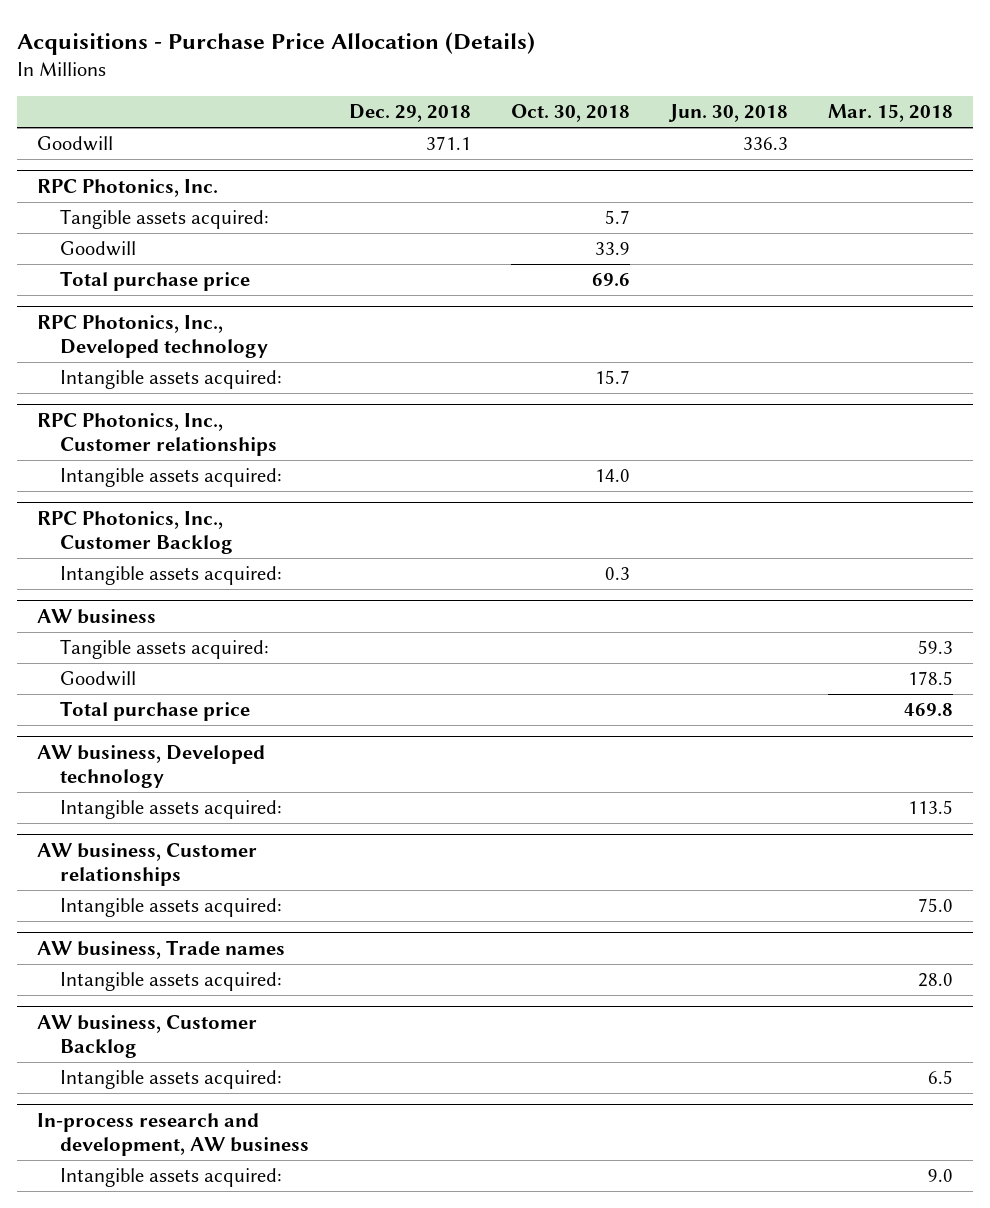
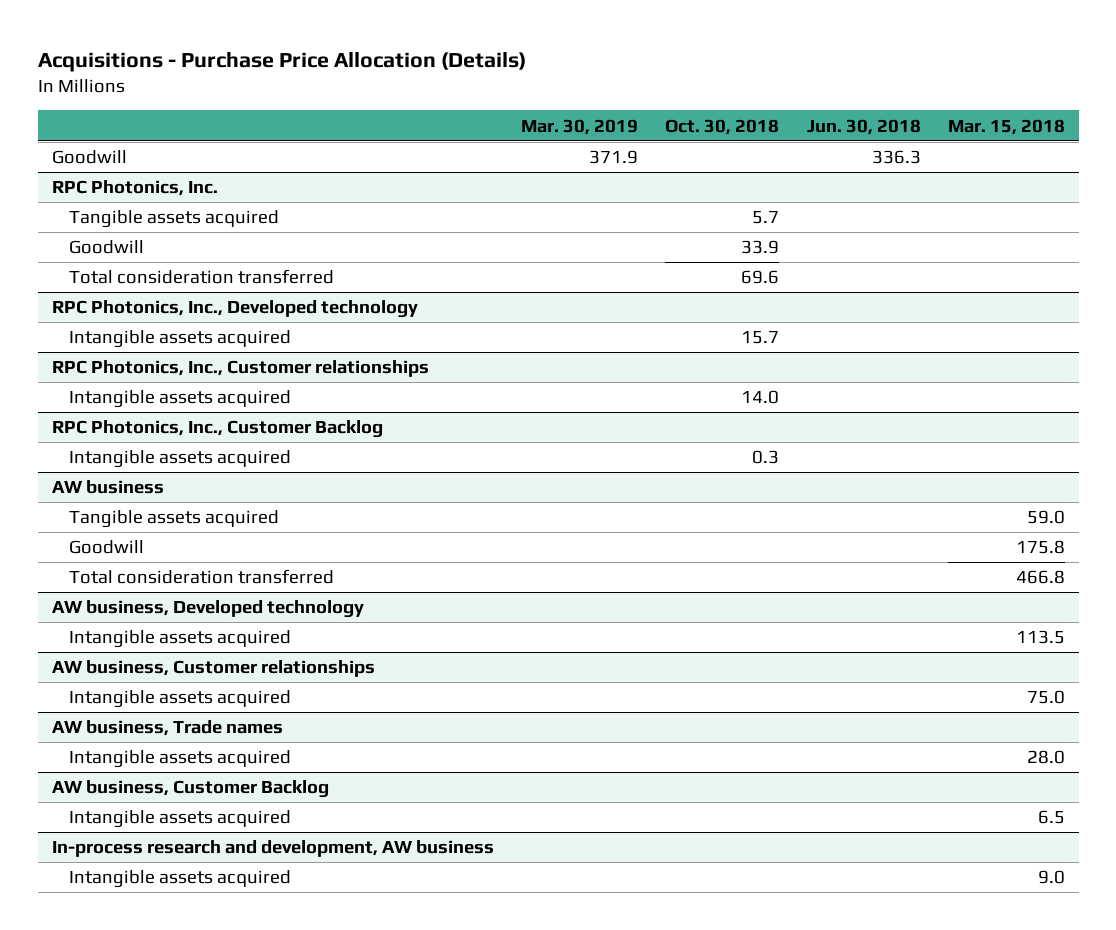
[349,104,472,123] Dec. 29, 2018 -> none
none -> [520,118,638,135] Mar. 30, 2019
[60,208,270,229] Tangible assets acquired: -> [69,210,280,229] Tangible assets acquired
[60,270,251,291] Total purchase price -> [69,269,335,285] Total consideration transferred
[60,369,283,389] Intangible assets acquired: -> [69,330,292,349] Intangible assets acquired
[60,467,283,487] Intangible assets acquired: -> [69,390,292,409] Intangible assets acquired
[60,565,283,585] Intangible assets acquired: -> [69,450,292,469] Intangible assets acquired
[60,638,270,659] Tangible assets acquired: -> [69,510,280,529] Tangible assets acquired
[918,639,954,654] 59.3 -> [1026,510,1065,525] 59.0
[908,670,954,685] 178.5 -> [1015,540,1065,555] 175.8
[60,700,251,721] Total purchase price -> [69,569,335,585] Total consideration transferred
[904,702,954,716] 469.8 -> [1015,570,1065,585] 466.8
[60,799,283,819] Intangible assets acquired: -> [69,630,292,649] Intangible assets acquired
[60,897,283,917] Intangible assets acquired: -> [69,690,292,709] Intangible assets acquired
[60,971,283,991] Intangible assets acquired: -> [69,750,292,769] Intangible assets acquired
[60,1069,283,1089] Intangible assets acquired: -> [69,810,292,829] Intangible assets acquired
[60,1167,283,1187] Intangible assets acquired: -> [69,870,292,889] Intangible assets acquired

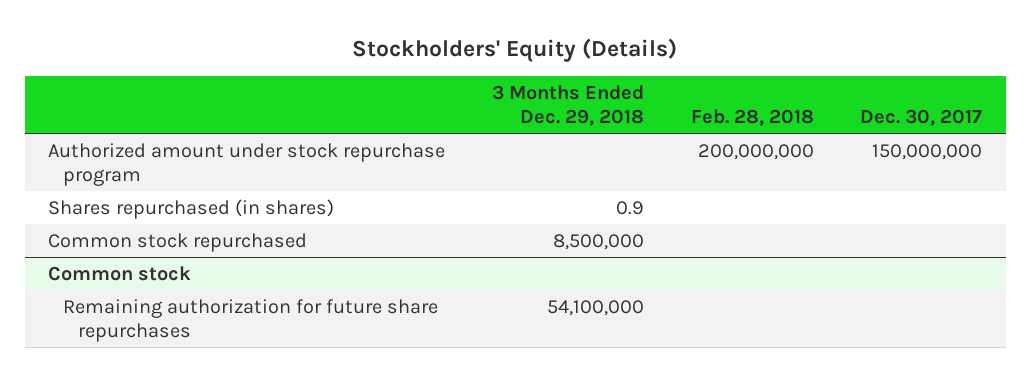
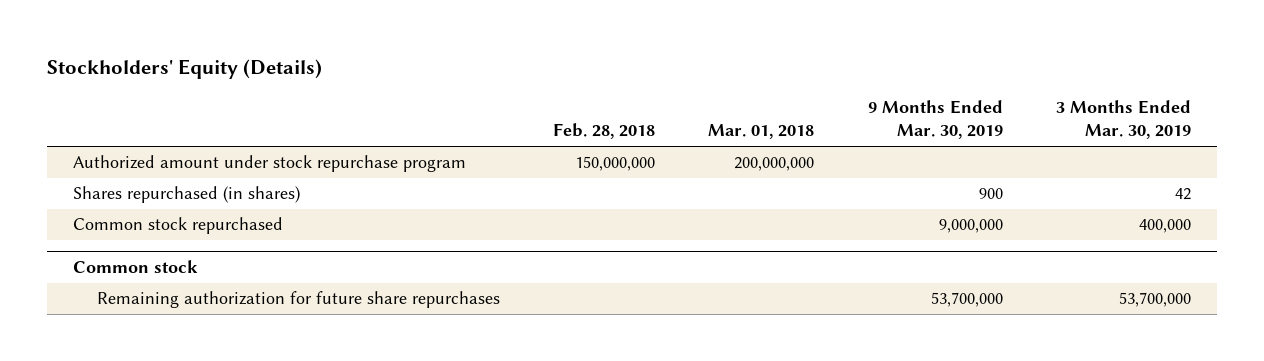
[491,85,644,126] 3 Months Ended Dec. 29, 2018 -> none
[860,108,983,126] Dec. 30, 2017 -> none
none -> [708,124,815,140] Mar. 01, 2018
none -> [867,100,1003,140] 9 Months Ended Mar. 30, 2019
none -> [1055,100,1191,140] 3 Months Ended Mar. 30, 2019
[697,143,814,160] 200,000,000 -> [575,156,656,172] 150,000,000

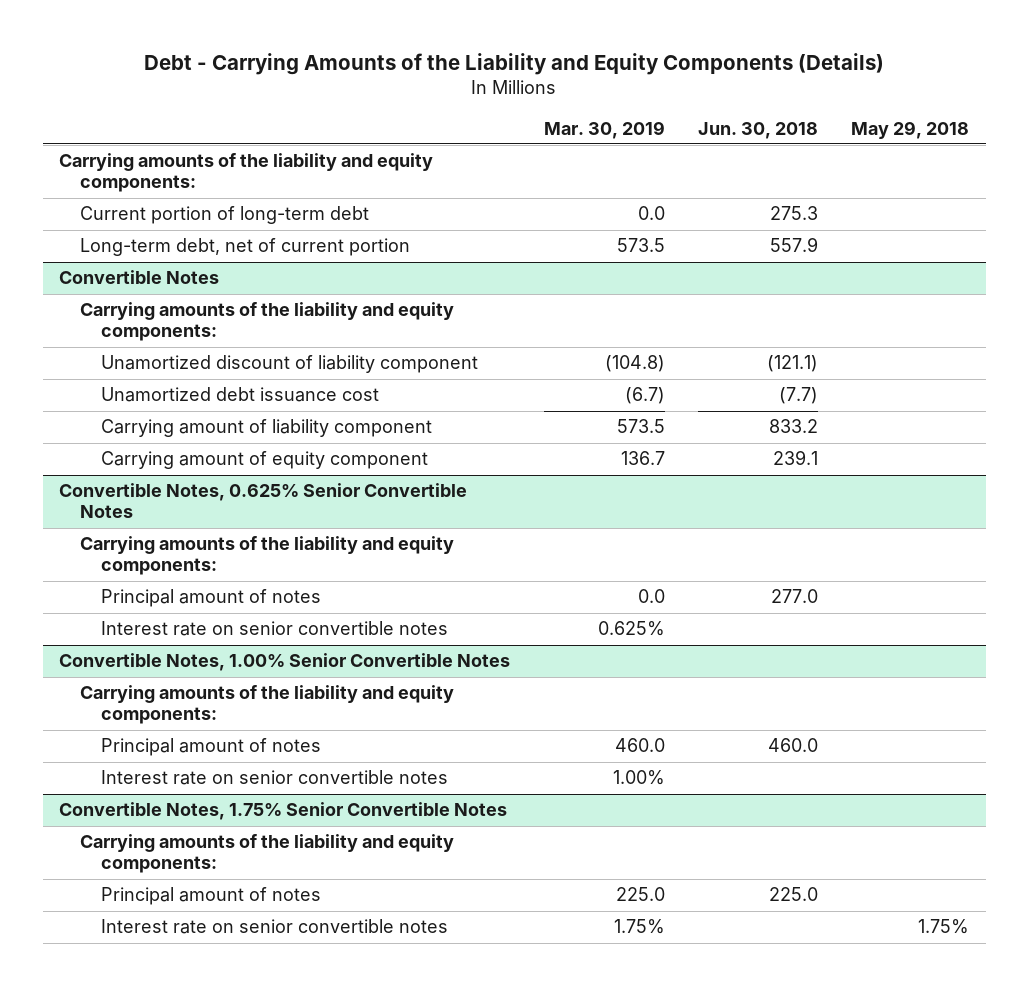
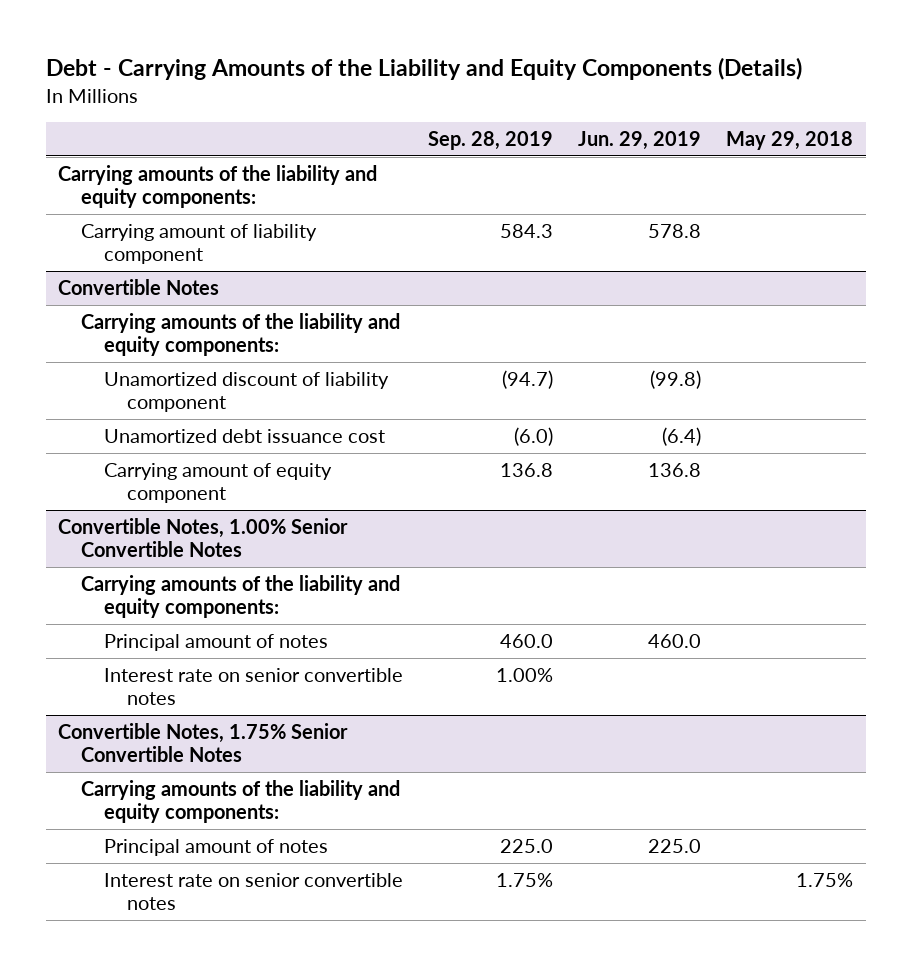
[543,120,665,139] Mar. 30, 2019 -> none
[697,121,818,139] Jun. 30, 2018 -> none
none -> [428,131,554,151] Sep. 28, 2019
none -> [578,131,702,151] Jun. 29, 2019
[80,206,370,225] Current portion of long-term debt -> none
[80,238,411,257] Long-term debt, net of current portion -> [81,223,318,265] Carrying amount of liability component
[101,419,433,438] Carrying amount of liability component -> none
[59,483,468,519] Convertible Notes, 0.625% Senior Convertible Notes -> none
[80,536,455,576] Carrying amounts of the liability and equity components: -> none
[101,589,322,608] Principal amount of notes -> none
[101,621,449,637] Interest rate on senior convertible notes -> none

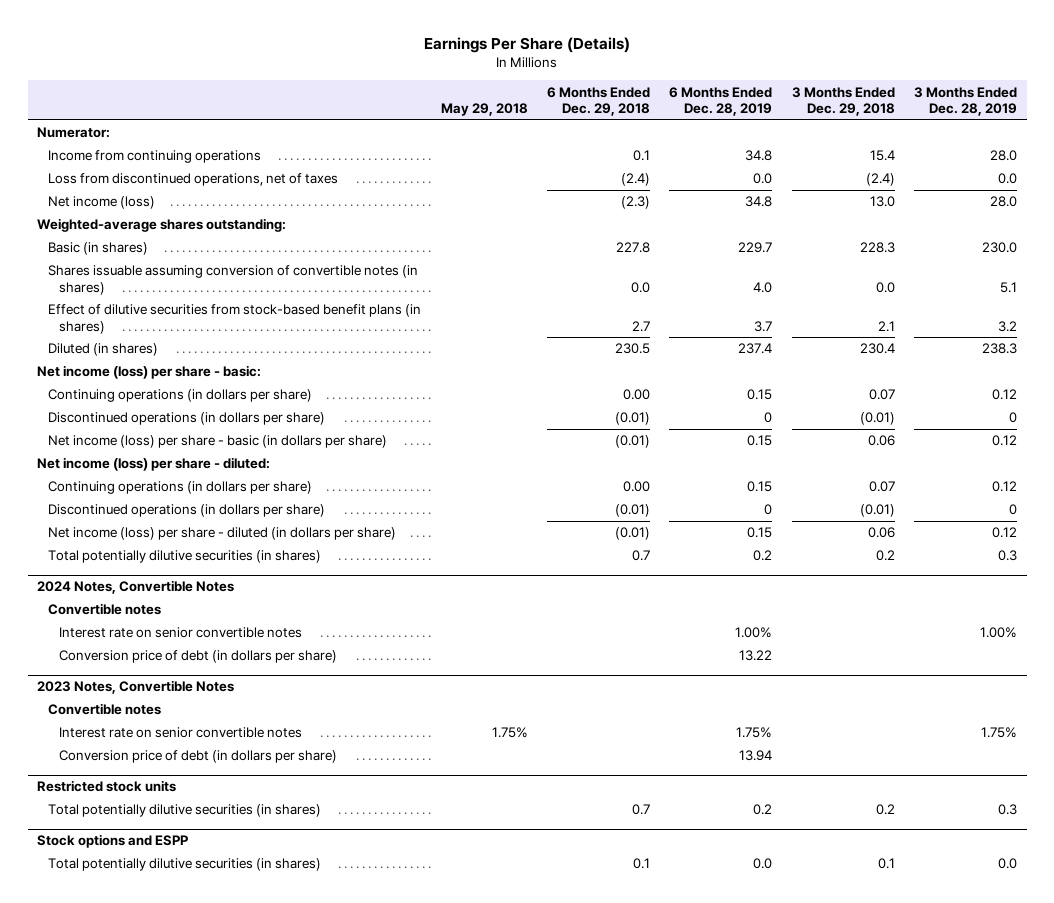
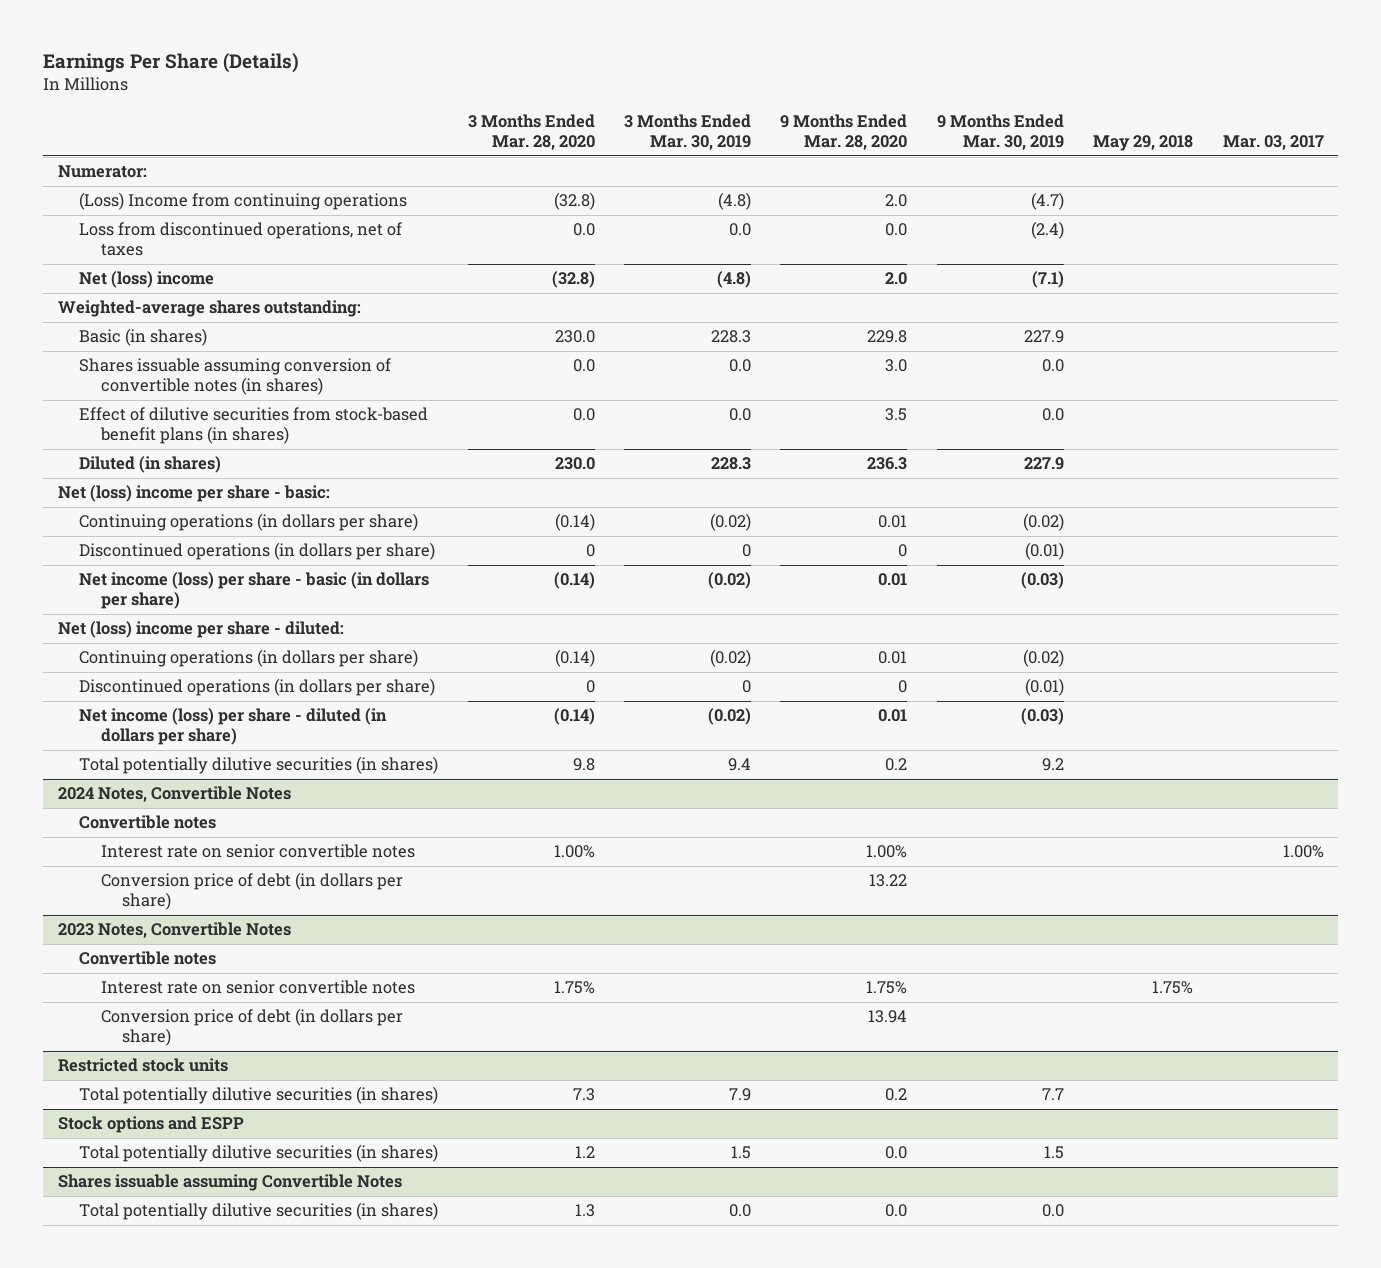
[547,86,651,117] 6 Months Ended Dec. 29, 2018 -> none
[669,86,773,117] 6 Months Ended Dec. 28, 2019 -> none
[791,86,895,117] 3 Months Ended Dec. 29, 2018 -> none
[914,86,1018,117] 3 Months Ended Dec. 28, 2019 -> none
none -> [467,114,595,151] 3 Months Ended Mar. 28, 2020
none -> [624,114,752,151] 3 Months Ended Mar. 30, 2019
none -> [780,114,908,151] 9 Months Ended Mar. 28, 2020
none -> [936,114,1064,151] 9 Months Ended Mar. 30, 2019
none -> [1222,135,1324,151] Mar. 03, 2017
[48,150,262,164] Income from continuing operations -> [79,192,408,211] (Loss) Income from continuing operations
[48,196,156,210] Net income (loss) -> [79,271,215,289] Net (loss) income
[37,365,262,380] Net income (loss) per share - basic: -> [57,485,330,503] Net (loss) income per share - basic:
[37,457,271,472] Net income (loss) per share - diluted: -> [57,621,344,639] Net (loss) income per share - diluted:
none -> [57,1174,402,1192] Shares issuable assuming Convertible Notes
none -> [79,1202,439,1221] Total potentially dilutive securities (in shares)

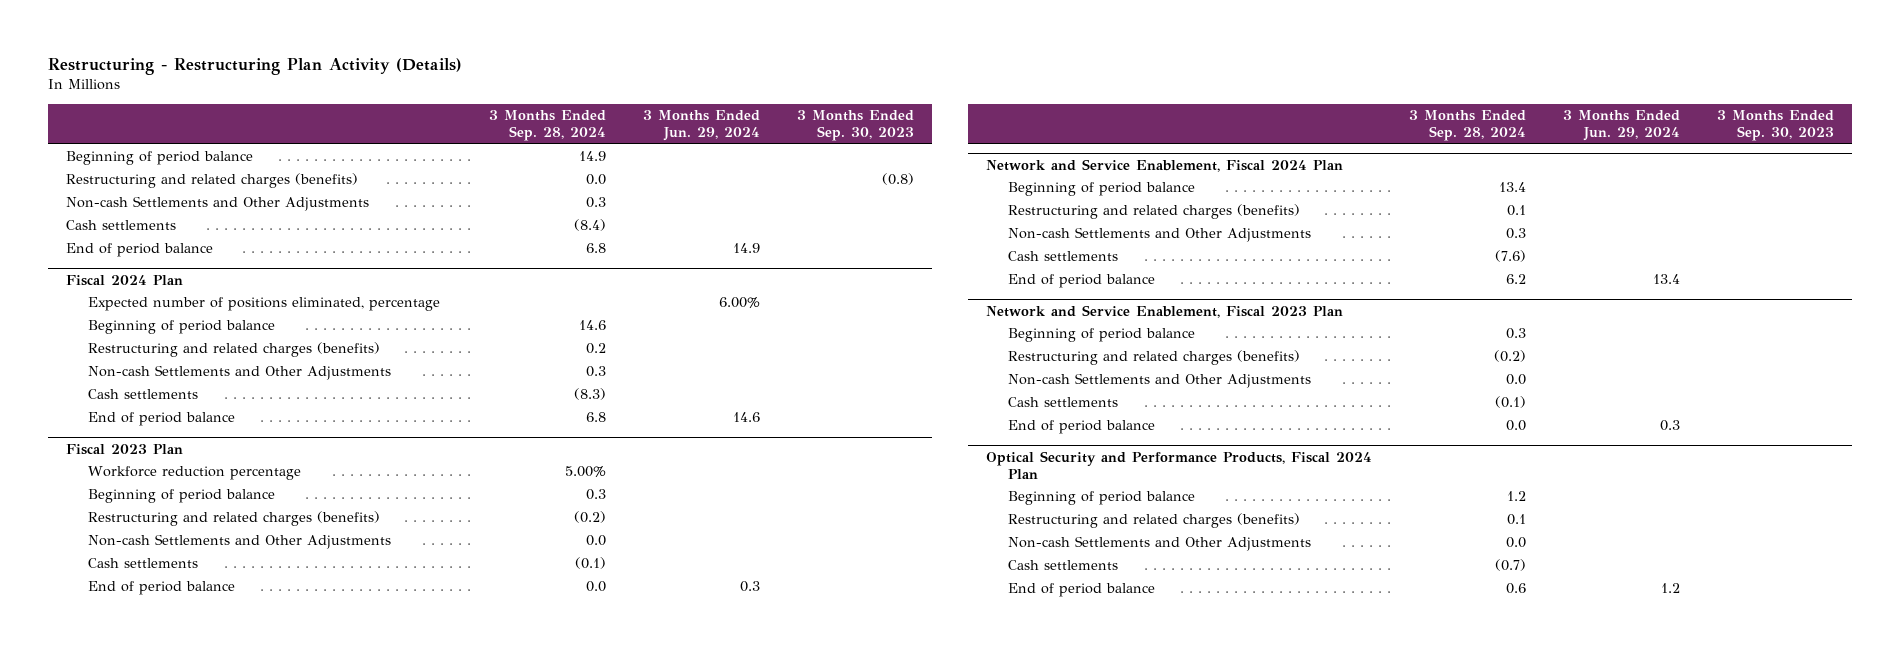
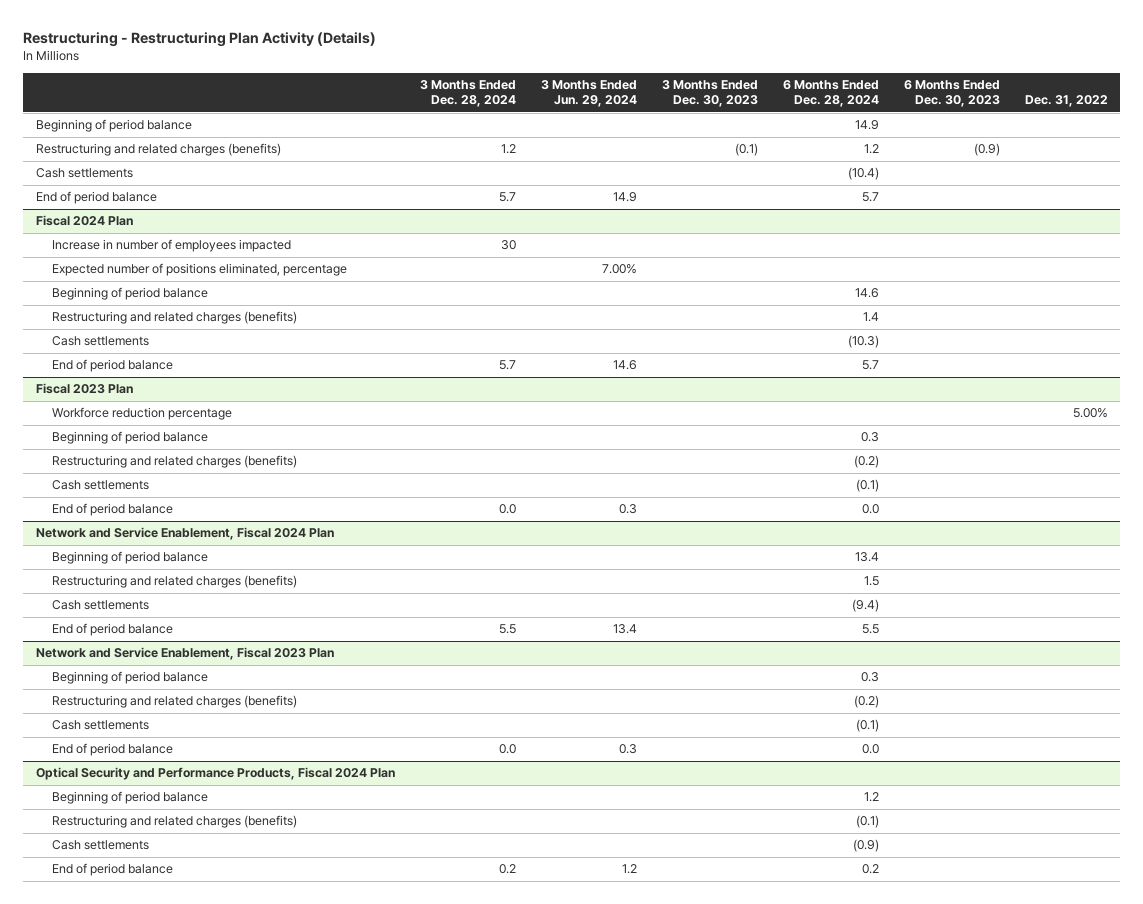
[489,109,607,142] 3 Months Ended Sep. 28, 2024 -> none
[796,109,914,142] 3 Months Ended Sep. 30, 2023 -> none
none -> [419,79,516,108] 3 Months Ended Dec. 28, 2024
none -> [661,79,758,108] 3 Months Ended Dec. 30, 2023
none -> [782,79,879,108] 6 Months Ended Dec. 28, 2024
none -> [903,79,1000,108] 6 Months Ended Dec. 30, 2023
none -> [1024,95,1108,108] Dec. 31, 2022
[66,196,370,212] Non-cash Settlements and Other Adjustments -> none
none -> [51,239,291,253] Increase in number of employees impacted
[719,297,761,309] 6.00% -> [601,264,637,275] 7.00%
[87,365,391,381] Non-cash Settlements and Other Adjustments -> none
[87,534,391,550] Non-cash Settlements and Other Adjustments -> none
[1007,227,1311,243] Non-cash Settlements and Other Adjustments -> none
[1007,373,1311,389] Non-cash Settlements and Other Adjustments -> none
[1007,536,1311,552] Non-cash Settlements and Other Adjustments -> none

